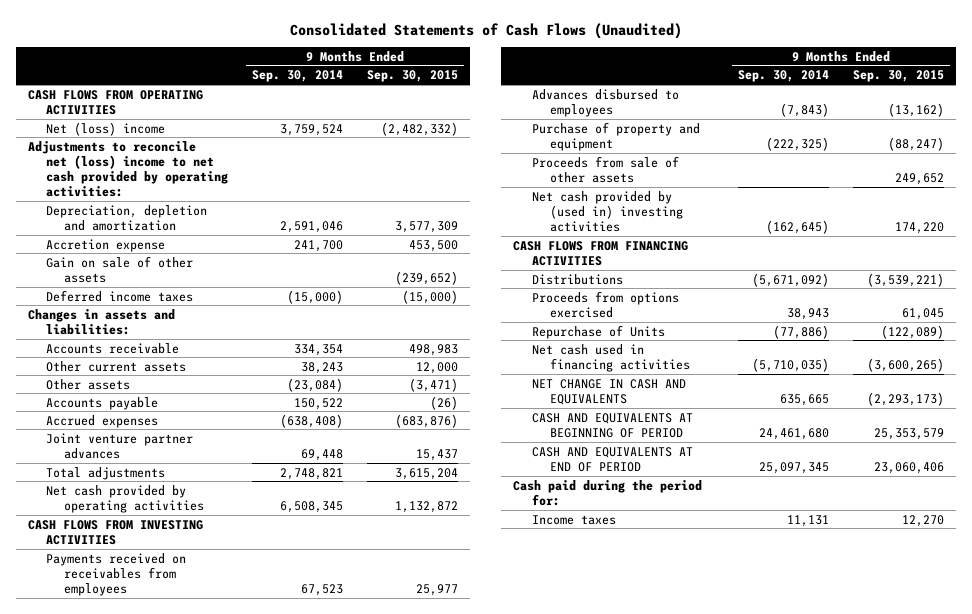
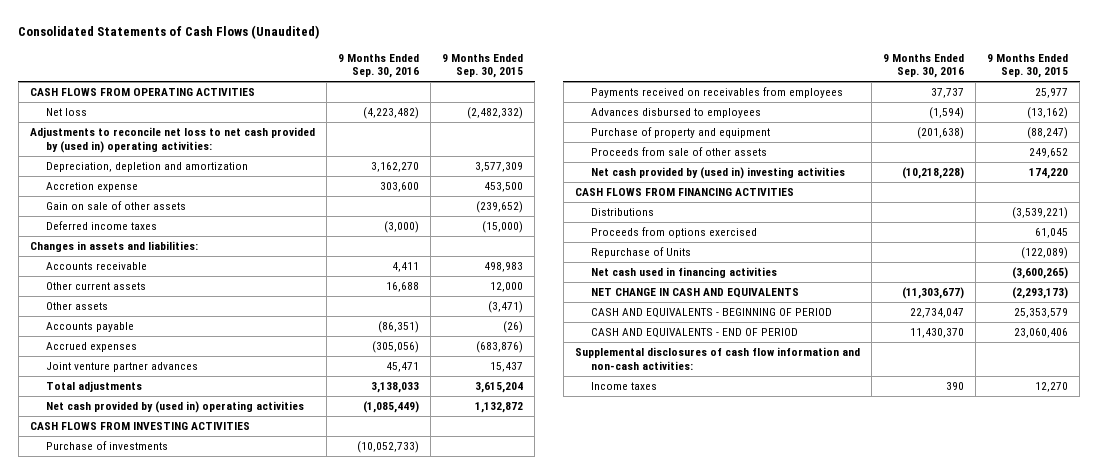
[252,70,344,83] Sep. 30, 2014 -> none
none -> [337,53,419,79] 9 Months Ended Sep. 30, 2016
[45,121,165,136] Net (loss) income -> [45,108,87,117] Net loss
[27,140,228,198] Adjustments to reconcile net (loss) income to net cash provided by operating activities: -> [29,127,315,153] Adjustments to reconcile net loss to net cash provided by (used in) operating activities:
[45,484,205,513] Net cash provided by operating activities -> [45,401,304,414] Net cash provided by (used in) operating activities
none -> [45,441,168,451] Purchase of investments
[513,479,703,506] Cash paid during the period for: -> none
[531,412,693,438] CASH AND EQUIVALENTS AT BEGINNING OF PERIOD -> [590,308,832,319] CASH AND EQUIVALENTS - BEGINNING OF PERIOD
[531,446,693,472] CASH AND EQUIVALENTS AT END OF PERIOD -> [590,328,798,339] CASH AND EQUIVALENTS - END OF PERIOD
none -> [574,347,860,370] Supplemental disclosures of cash flow information and non-cash activities:

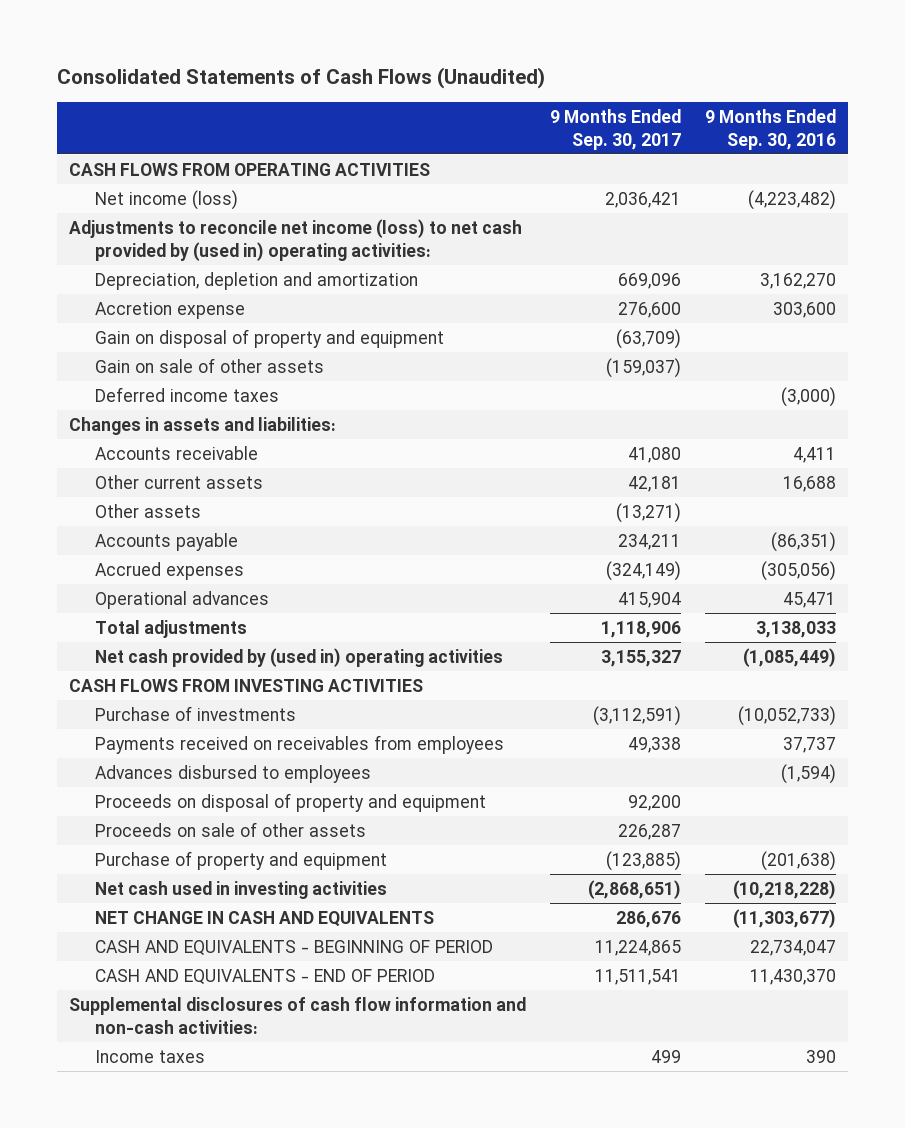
[441,53,523,79] 9 Months Ended Sep. 30, 2015 -> none
none -> [549,108,681,150] 9 Months Ended Sep. 30, 2017
[45,108,87,117] Net loss -> [95,189,239,210] Net income (loss)
[29,127,315,153] Adjustments to reconcile net loss to net cash provided by (used in) operating activities: -> [68,218,522,261] Adjustments to reconcile net income (loss) to net cash provided by (used in) operating activities:
none -> [95,328,445,348] Gain on disposal of property and equipment
[45,362,198,373] Joint venture partner advances -> [95,590,270,609] Operational advances
none -> [95,792,487,812] Proceeds on disposal of property and equipment
none -> [95,821,367,837] Proceeds on sale of other assets
[590,147,767,157] Proceeds from sale of other assets -> none
[574,188,794,197] CASH FLOWS FROM FINANCING ACTIVITIES -> none
[590,208,654,217] Distributions -> none
[590,227,757,239] Proceeds from options exercised -> none
[590,247,691,259] Repurchase of Units -> none
[590,267,777,279] Net cash used in financing activities -> none
[590,167,845,180] Net cash provided by (used in) investing activities -> [95,880,388,899] Net cash used in investing activities

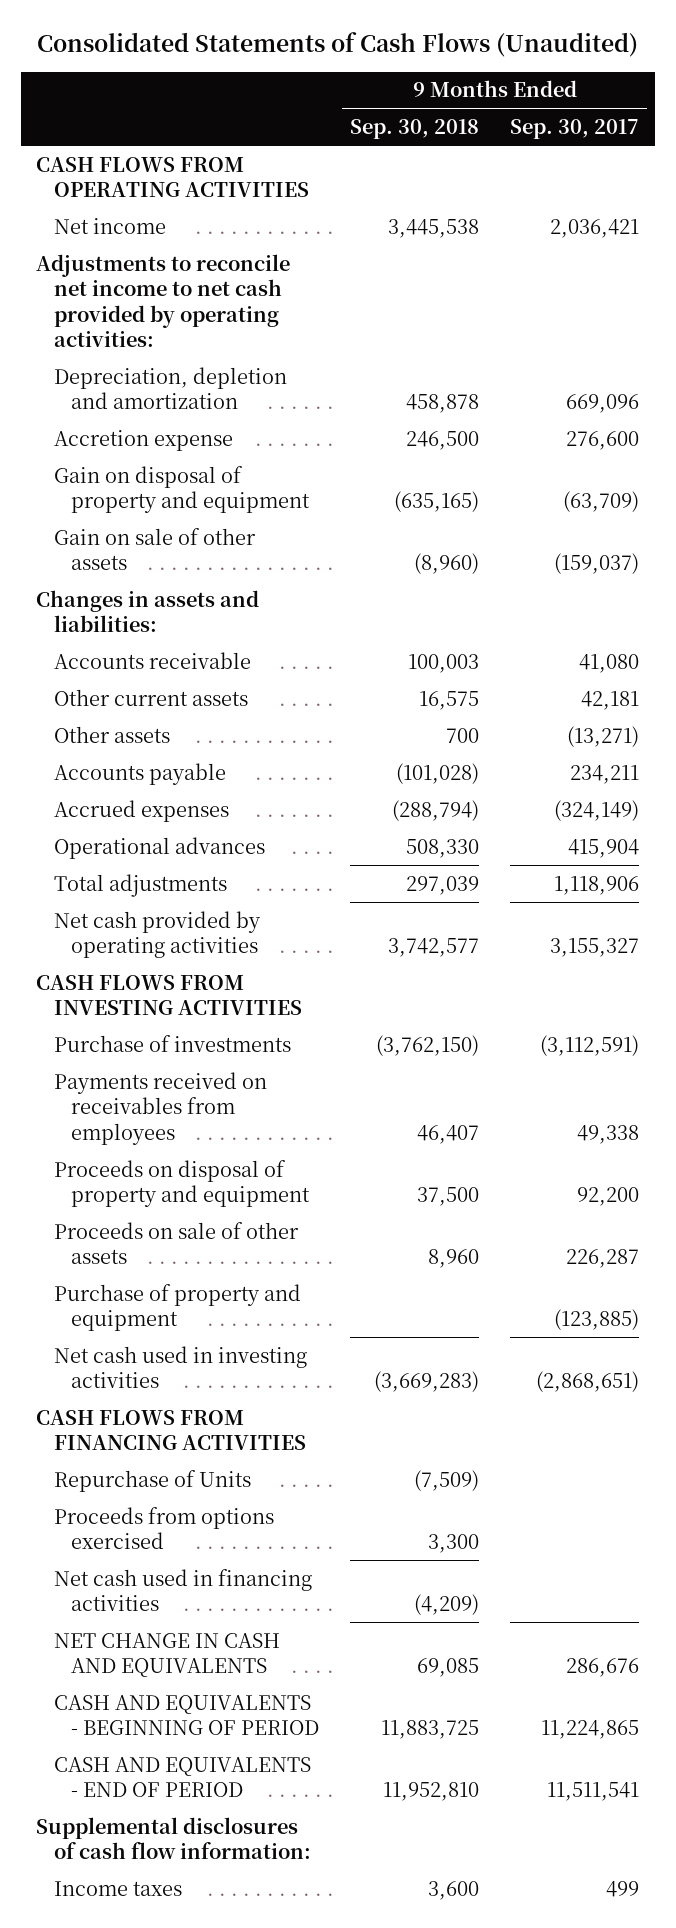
[705,108,837,150] 9 Months Ended Sep. 30, 2016 -> none
none -> [349,119,479,140] Sep. 30, 2018
[95,189,239,210] Net income (loss) -> [53,217,166,234] Net income
[68,218,522,261] Adjustments to reconcile net income (loss) to net cash provided by (used in) operating activities: -> [36,253,291,348] Adjustments to reconcile net income to net cash provided by operating activities:
[95,386,280,402] Deferred income taxes -> none
[95,647,504,667] Net cash provided by (used in) operating activities -> [53,910,261,959] Net cash provided by operating activities
[95,764,372,783] Advances disbursed to employees -> none
none -> [36,1409,306,1451] CASH FLOWS FROM FINANCING ACTIVITIES
none -> [53,1469,251,1492] Repurchase of Units
none -> [53,1506,274,1550] Proceeds from options exercised
none -> [53,1568,312,1612] Net cash used in financing activities
[68,996,526,1034] Supplemental disclosures of cash flow information and non-cash activities: -> [36,1816,311,1860] Supplemental disclosures of cash flow information:

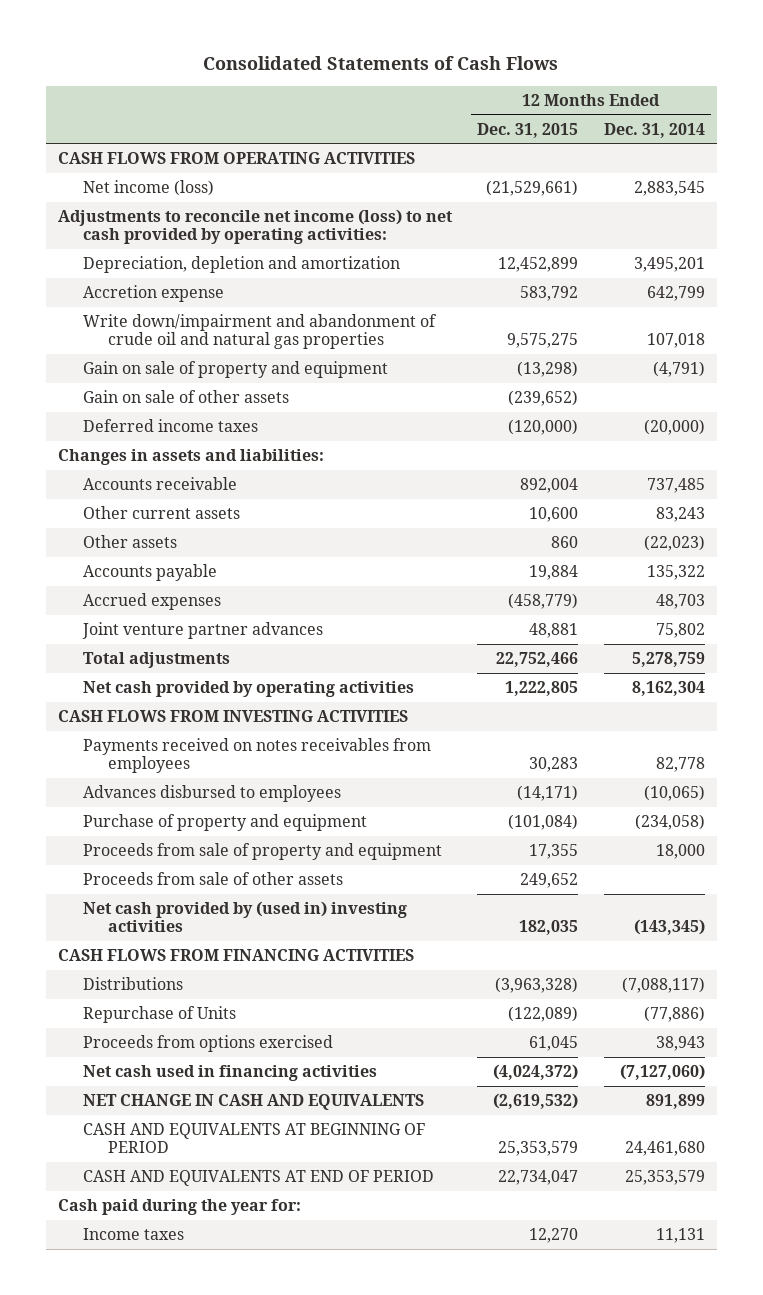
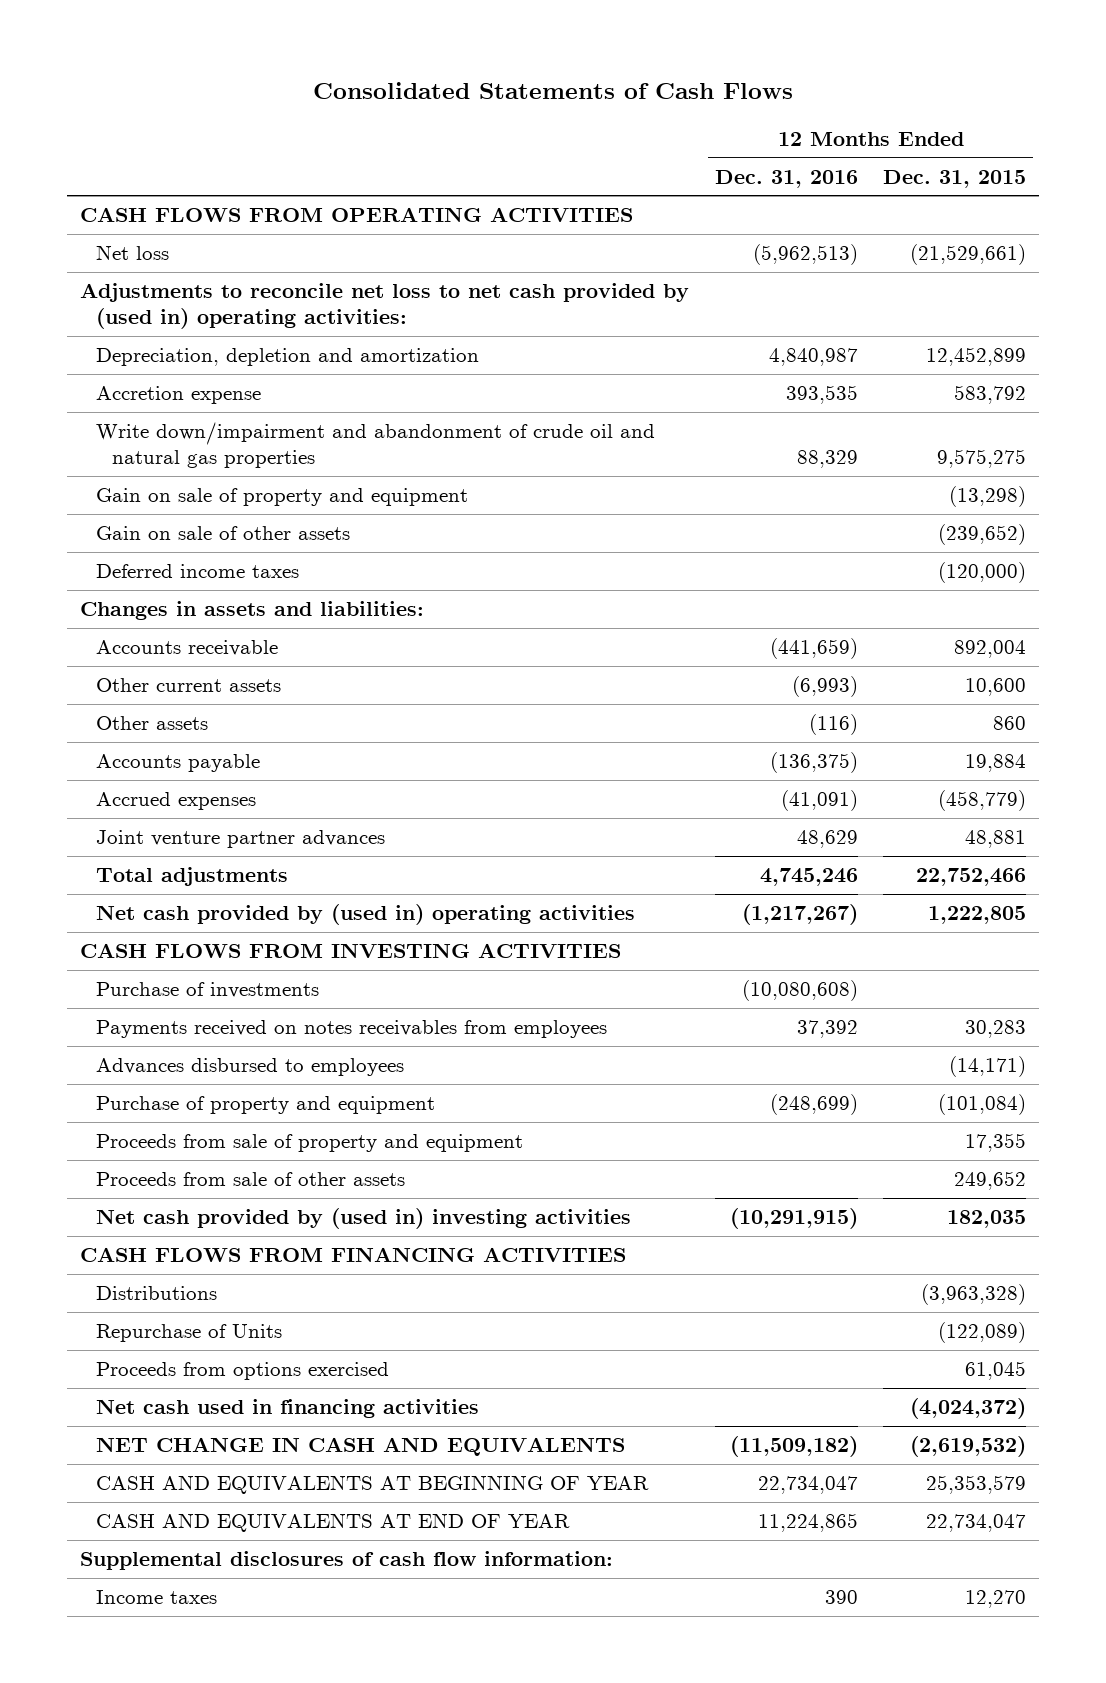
[603,122,705,138] Dec. 31, 2014 -> none
none -> [714,169,858,188] Dec. 31, 2016
[83,179,215,196] Net income (loss) -> [95,245,169,261] Net loss
[58,208,454,245] Adjustments to reconcile net income (loss) to net cash provided by operating activities: -> [79,283,689,330] Adjustments to reconcile net loss to net cash provided by (used in) operating activities:
[83,680,415,697] Net cash provided by operating activities -> [95,904,635,926] Net cash provided by (used in) operating activities
none -> [95,982,319,999] Purchase of investments
[58,1198,302,1215] Cash paid during the year for: -> none
[83,1122,426,1154] CASH AND EQUIVALENTS AT BEGINNING OF PERIOD -> [95,1475,649,1495] CASH AND EQUIVALENTS AT BEGINNING OF YEAR
[83,1169,435,1186] CASH AND EQUIVALENTS AT END OF PERIOD -> [95,1513,570,1533] CASH AND EQUIVALENTS AT END OF YEAR
none -> [79,1551,613,1571] Supplemental disclosures of cash flow information:

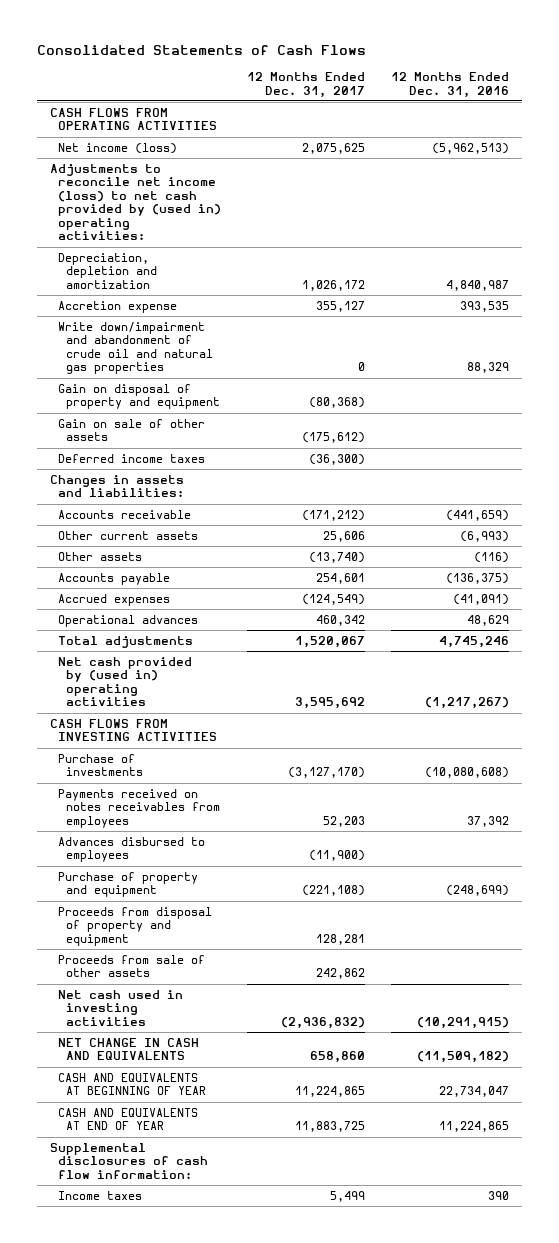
[883,169,1027,188] Dec. 31, 2015 -> none
none -> [247,72,366,98] 12 Months Ended Dec. 31, 2017
[95,245,169,261] Net loss -> [58,142,178,154] Net income (loss)
[79,283,689,330] Adjustments to reconcile net loss to net cash provided by (used in) operating activities: -> [50,163,222,241] Adjustments to reconcile net income (loss) to net cash provided by (used in) operating activities:
[95,488,468,507] Gain on sale of property and equipment -> [58,383,221,410] Gain on disposal of property and equipment
[95,830,385,849] Joint venture partner advances -> [58,614,199,627] Operational advances
[95,1134,523,1153] Proceeds from sale of property and equipment -> [58,906,213,946] Proceeds from disposal of property and equipment
[79,1247,626,1263] CASH FLOWS FROM FINANCING ACTIVITIES -> none
[95,1286,217,1301] Distributions -> none
[95,1324,282,1343] Repurchase of Units -> none
[95,1362,389,1381] Proceeds from options exercised -> none
[95,1399,479,1419] Net cash used in financing activities -> none
[95,1208,631,1230] Net cash provided by (used in) investing activities -> [58,989,184,1026] Net cash used in investing activities

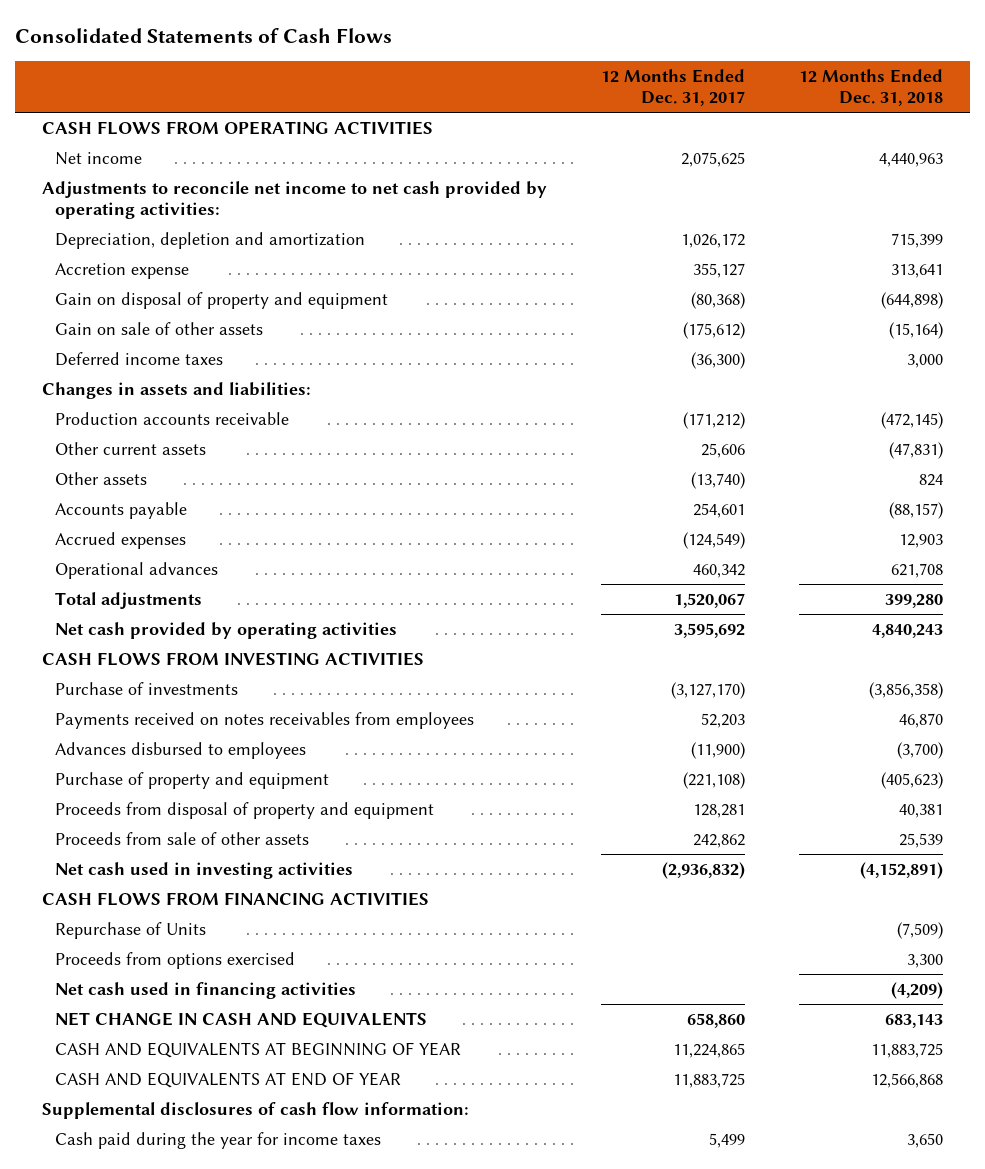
[390,72,509,98] 12 Months Ended Dec. 31, 2016 -> none
none -> [798,69,943,107] 12 Months Ended Dec. 31, 2018
[58,142,178,154] Net income (loss) -> [54,152,142,166] Net income
[50,163,222,241] Adjustments to reconcile net income (loss) to net cash provided by (used in) operating activities: -> [41,181,547,219] Adjustments to reconcile net income to net cash provided by operating activities:
[58,321,214,375] Write down/impairment and abandonment of crude oil and natural gas properties -> none
[58,509,192,519] Accounts receivable -> [54,412,289,426] Production accounts receivable
[58,656,193,707] Net cash provided by (used in) operating activities -> [54,622,397,640] Net cash provided by operating activities
none -> [41,892,429,907] CASH FLOWS FROM FINANCING ACTIVITIES
none -> [54,922,206,940] Repurchase of Units
none -> [54,952,295,970] Proceeds from options exercised
none -> [54,982,356,1000] Net cash used in financing activities
[58,1190,143,1200] Income taxes -> [54,1132,381,1150] Cash paid during the year for income taxes

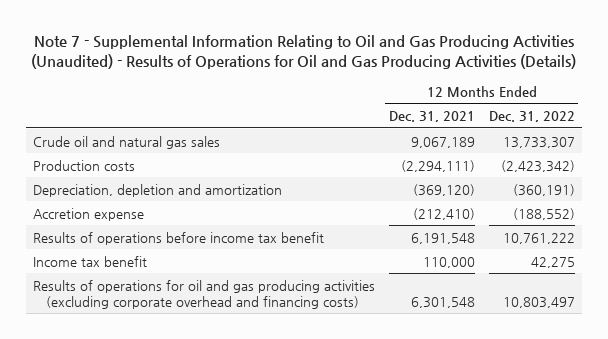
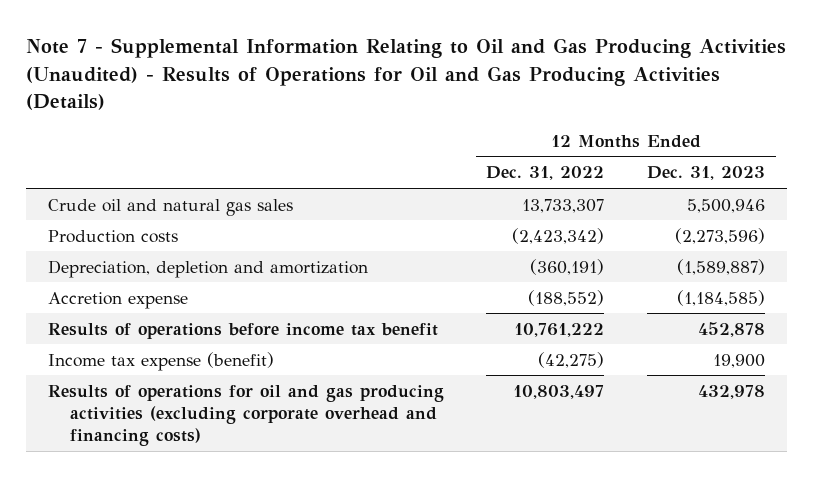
[388,111,475,123] Dec. 31, 2021 -> none
none -> [647,166,766,181] Dec. 31, 2023
[32,255,147,267] Income tax benefit -> [47,351,274,371] Income tax expense (benefit)
[530,256,575,268] 42,275 -> [538,351,605,368] (42,275)

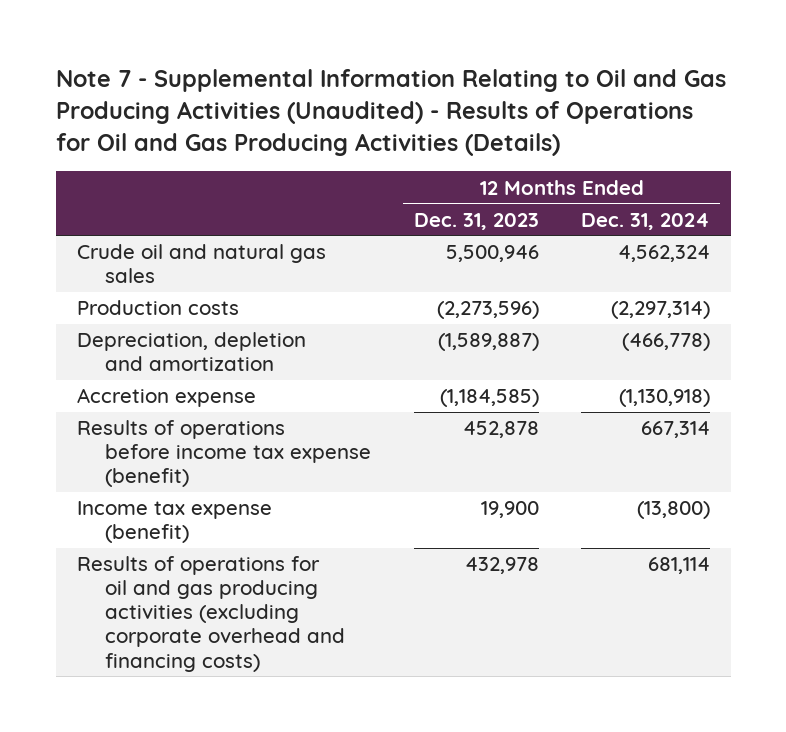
[486,166,605,181] Dec. 31, 2022 -> none
none -> [580,212,710,230] Dec. 31, 2024
[47,322,438,339] Results of operations before income tax benefit -> [76,420,372,488] Results of operations before income tax expense (benefit)

